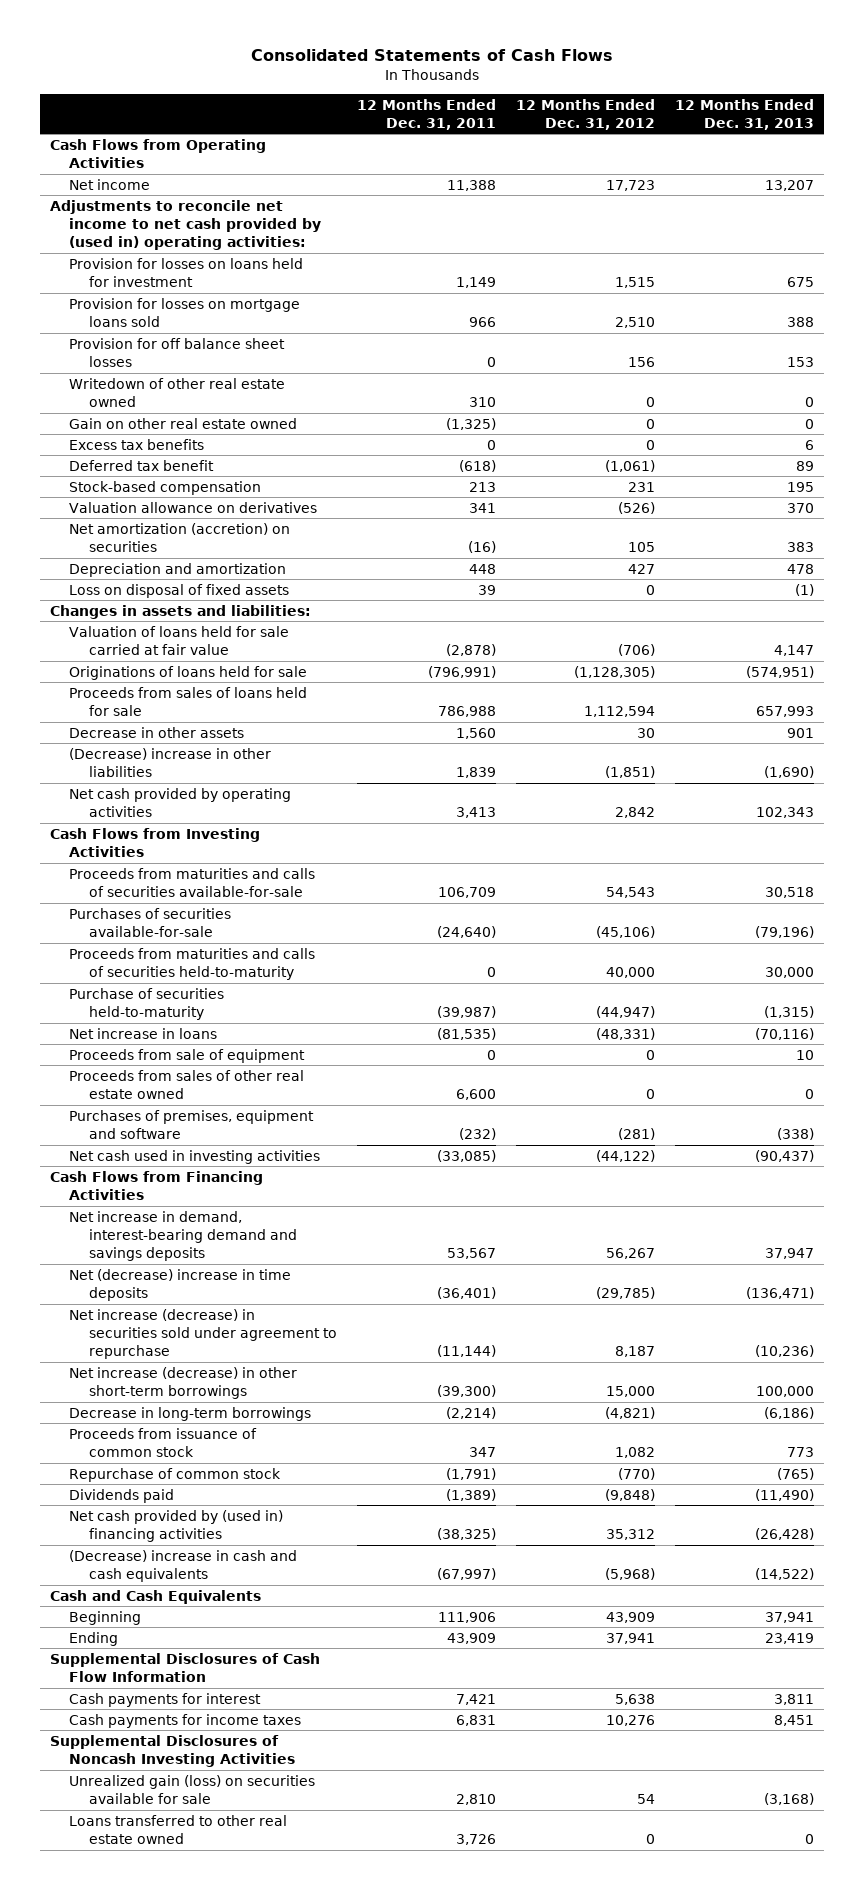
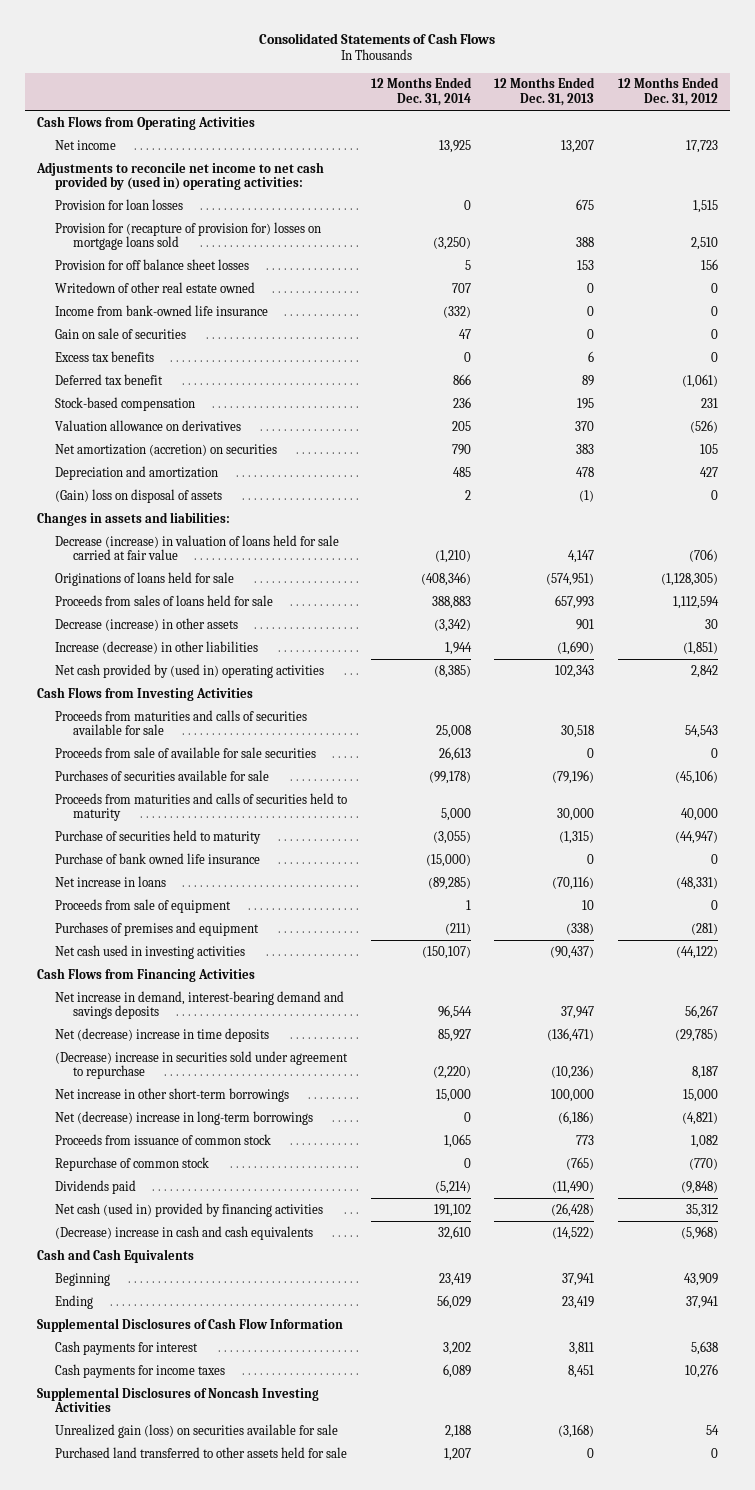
[356,98,496,130] 12 Months Ended Dec. 31, 2011 -> none
none -> [370,77,472,107] 12 Months Ended Dec. 31, 2014
[69,257,304,287] Provision for losses on loans held for investment -> [55,198,184,210] Provision for loan losses
[69,297,301,327] Provision for losses on mortgage loans sold -> [55,221,322,251] Provision for (recapture of provision for) losses on mortgage loans sold
[69,417,298,429] Gain on other real estate owned -> none
none -> [55,304,269,316] Income from bank-owned life insurance
none -> [55,327,187,339] Gain on sale of securities
[69,583,290,598] Loss on disposal of fixed assets -> [55,488,223,503] (Gain) loss on disposal of assets
[69,625,290,655] Valuation of loans held for sale carried at fair value -> [55,534,340,561] Decrease (increase) in valuation of loans held for sale carried at fair value
[69,726,245,738] Decrease in other assets -> [55,617,239,631] Decrease (increase) in other assets
[69,747,272,777] (Decrease) increase in other liabilities -> [55,640,259,654] Increase (decrease) in other liabilities
[69,787,292,817] Net cash provided by operating activities -> [55,663,325,678] Net cash provided by (used in) operating activities
[69,867,316,897] Proceeds from maturities and calls of securities available-for-sale -> [55,709,308,736] Proceeds from maturities and calls of securities available for sale
none -> [55,746,317,758] Proceeds from sale of available for sale securities
[69,907,232,937] Purchases of securities available-for-sale -> [55,769,270,781] Purchases of securities available for sale
[69,947,316,980] Proceeds from maturities and calls of securities held-to-maturity -> [55,792,348,822] Proceeds from maturities and calls of securities held to maturity
[69,987,225,1020] Purchase of securities held-to-maturity -> [55,829,262,844] Purchase of securities held to maturity
none -> [55,852,261,864] Purchase of bank owned life insurance
[69,1069,305,1099] Proceeds from sales of other real estate owned -> none
[69,1109,315,1139] Purchases of premises, equipment and software -> [55,921,260,936] Purchases of premises and equipment
[69,1308,337,1359] Net increase (decrease) in securities sold under agreement to repurchase -> [55,1050,349,1080] (Decrease) increase in securities sold under agreement to repurchase
[69,1366,298,1399] Net increase (decrease) in other short-term borrowings -> [55,1087,290,1102] Net increase in other short-term borrowings
[69,1406,312,1421] Decrease in long-term borrowings -> [55,1110,314,1125] Net (decrease) increase in long-term borrowings
[69,1509,284,1542] Net cash provided by (used in) financing activities -> [55,1202,324,1217] Net cash (used in) provided by financing activities
[69,1814,288,1844] Loans transferred to other real estate owned -> [55,1446,348,1458] Purchased land transferred to other assets held for sale

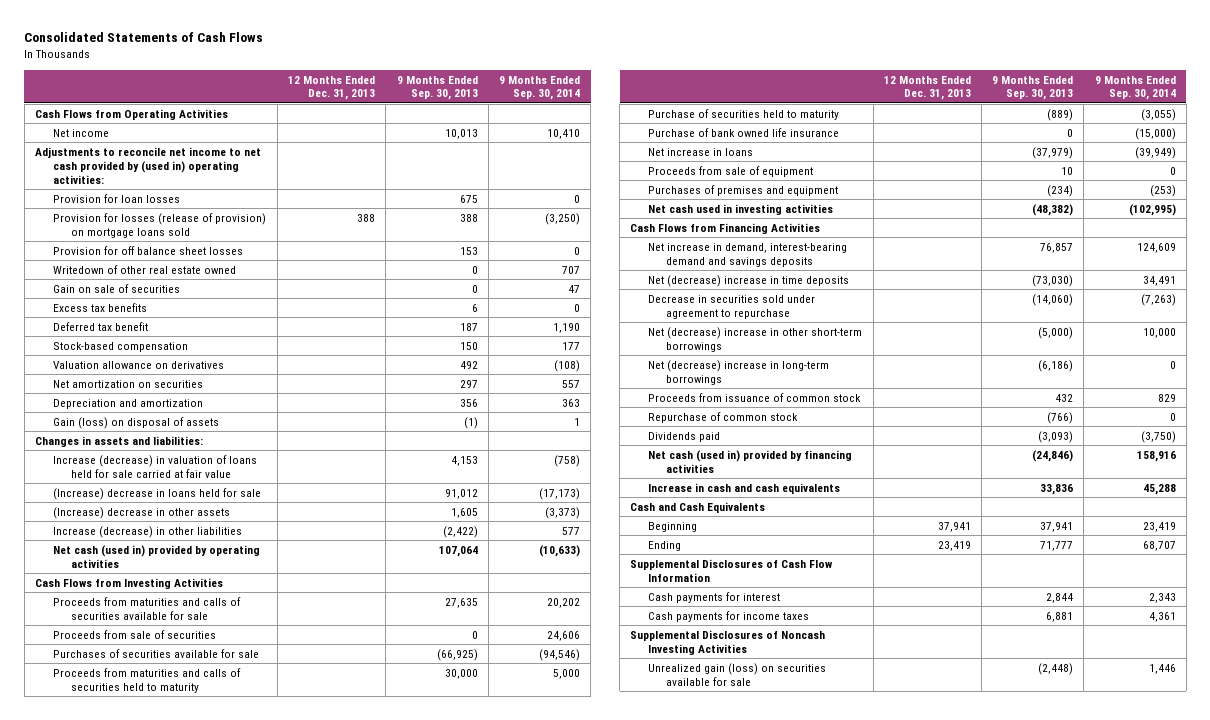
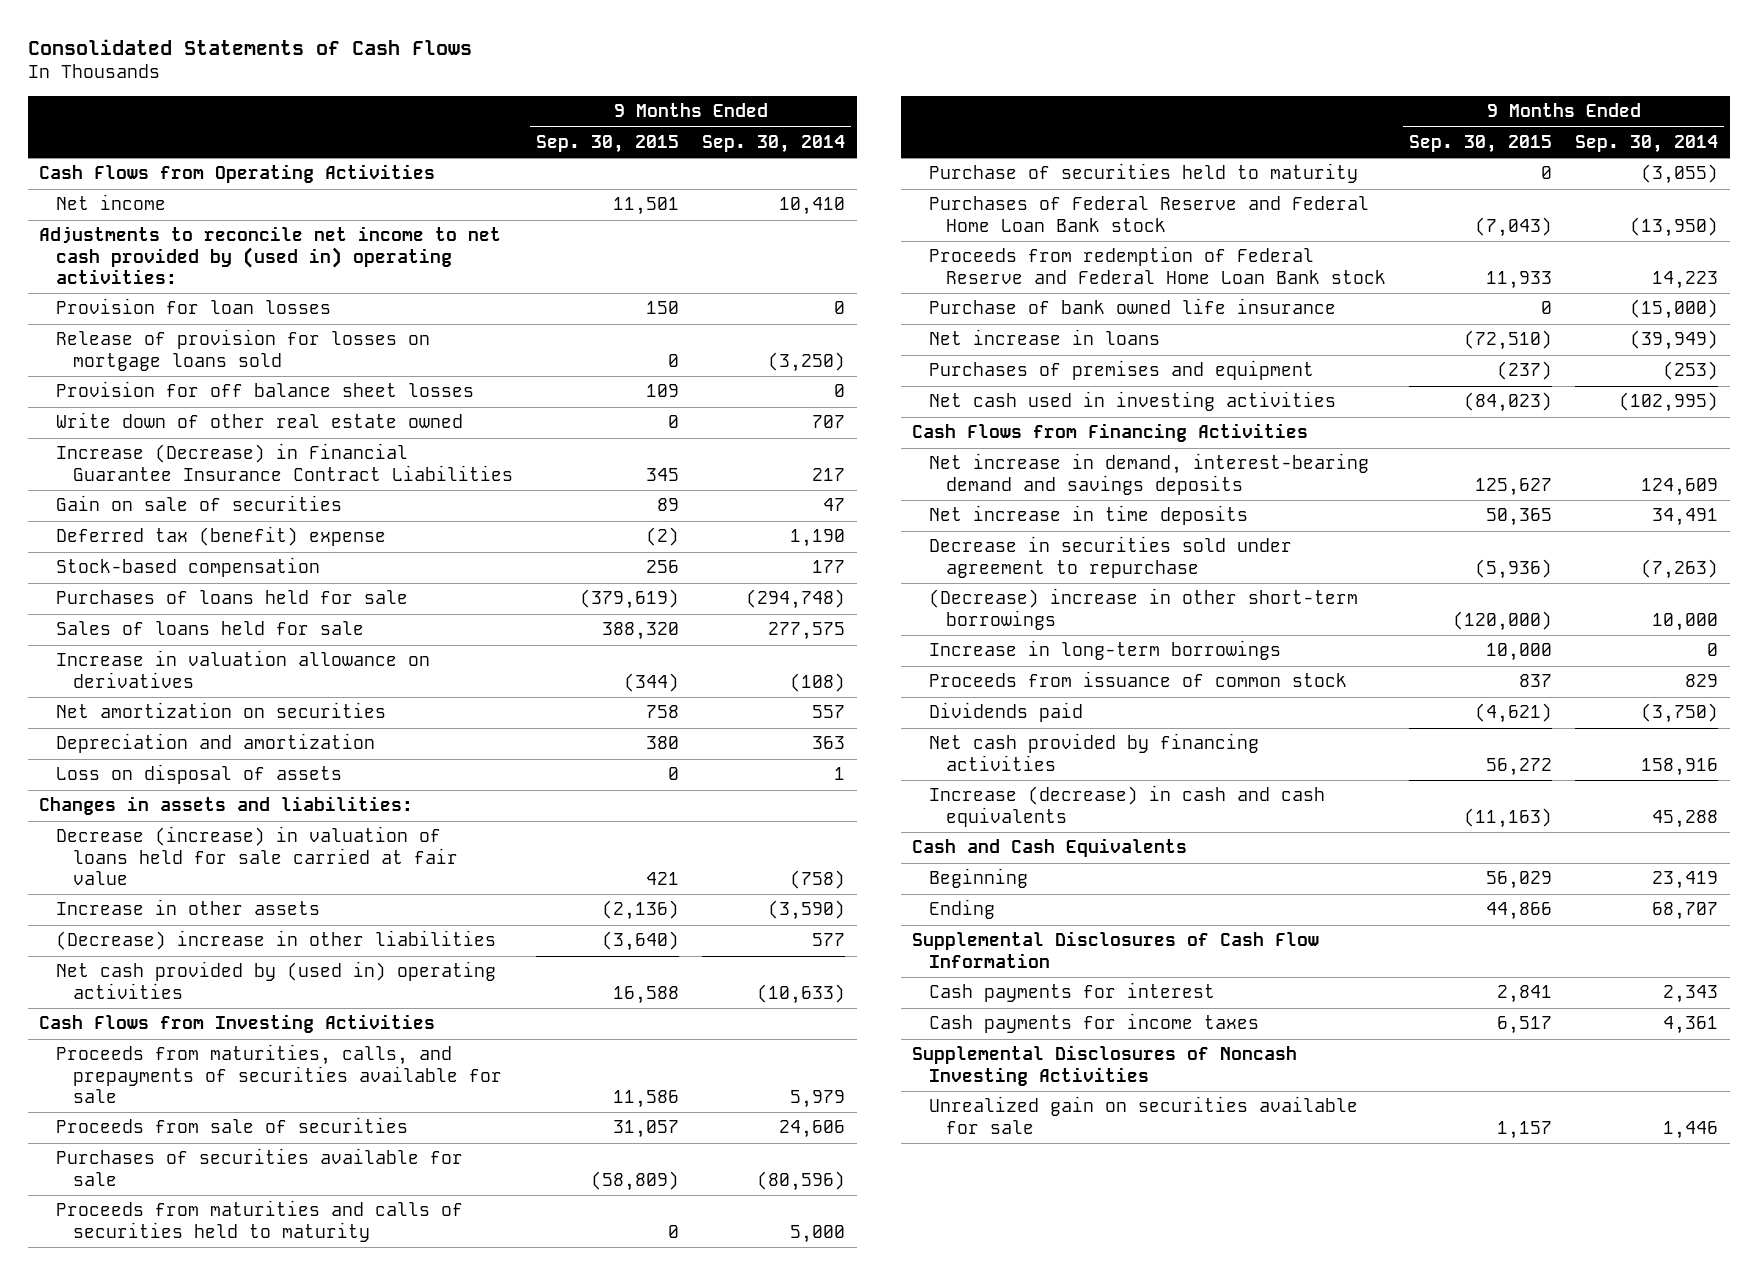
[288,75,376,101] 12 Months Ended Dec. 31, 2013 -> none
[396,75,478,101] 9 Months Ended Sep. 30, 2013 -> none
none -> [536,135,680,154] Sep. 30, 2015
[52,212,266,238] Provision for losses (release of provision) on mortgage loans sold -> [55,329,430,371] Release of provision for losses on mortgage loans sold
[52,264,236,274] Writedown of other real estate owned -> [55,412,463,429] Write down of other real estate owned
none -> [55,443,513,481] Increase (Decrease) in Financial Guarantee Insurance Contract Liabilities
[52,302,147,312] Excess tax benefits -> none
[52,321,148,331] Deferred tax benefit -> [55,526,386,547] Deferred tax (benefit) expense
none -> [55,590,408,605] Purchases of loans held for sale
none -> [55,621,364,636] Sales of loans held for sale
[52,360,224,369] Valuation allowance on derivatives -> [55,650,430,688] Increase in valuation allowance on derivatives
[52,416,219,429] Gain (loss) on disposal of assets -> [55,764,342,785] Loss on disposal of assets
[52,487,261,500] (Increase) decrease in loans held for sale -> none
[52,454,257,478] Increase (decrease) in valuation of loans held for sale carried at fair value -> [55,826,458,886] Decrease (increase) in valuation of loans held for sale carried at fair value
[52,506,230,519] (Increase) decrease in other assets -> [55,899,320,916] Increase in other assets
[544,506,580,519] (3,373) -> [768,900,846,921] (3,590)
[52,525,242,538] Increase (decrease) in other liabilities -> [55,930,496,951] (Decrease) increase in other liabilities
[52,544,260,568] Net cash (used in) provided by operating activities -> [55,961,496,999] Net cash provided by (used in) operating activities
[52,596,241,620] Proceeds from maturities and calls of securities available for sale -> [55,1044,502,1104] Proceeds from maturities, calls, and prepayments of securities available for sale
[546,597,580,608] 20,202 -> [790,1090,846,1109] 5,979
[538,648,580,661] (94,546) -> [757,1170,846,1191] (80,596)
none -> [929,196,1370,232] Purchases of Federal Reserve and Federal Home Loan Bank stock
none -> [929,246,1386,284] Proceeds from redemption of Federal Reserve and Federal Home Loan Bank stock
[648,165,814,177] Proceeds from sale of equipment -> none
[648,274,850,287] Net (decrease) increase in time deposits -> [929,505,1249,526] Net increase in time deposits
[648,326,863,352] Net (decrease) increase in other short-term borrowings -> [929,588,1359,630] (Decrease) increase in other short-term borrowings
[648,359,830,385] Net (decrease) increase in long-term borrowings -> [929,640,1282,661] Increase in long-term borrowings
[648,411,799,423] Repurchase of common stock -> none
[648,449,853,473] Net cash (used in) provided by financing activities -> [929,733,1260,771] Net cash provided by financing activities
[648,482,841,494] Increase in cash and cash equivalents -> [929,785,1326,827] Increase (decrease) in cash and cash equivalents
[648,662,827,686] Unrealized gain (loss) on securities available for sale -> [929,1096,1359,1134] Unrealized gain on securities available for sale

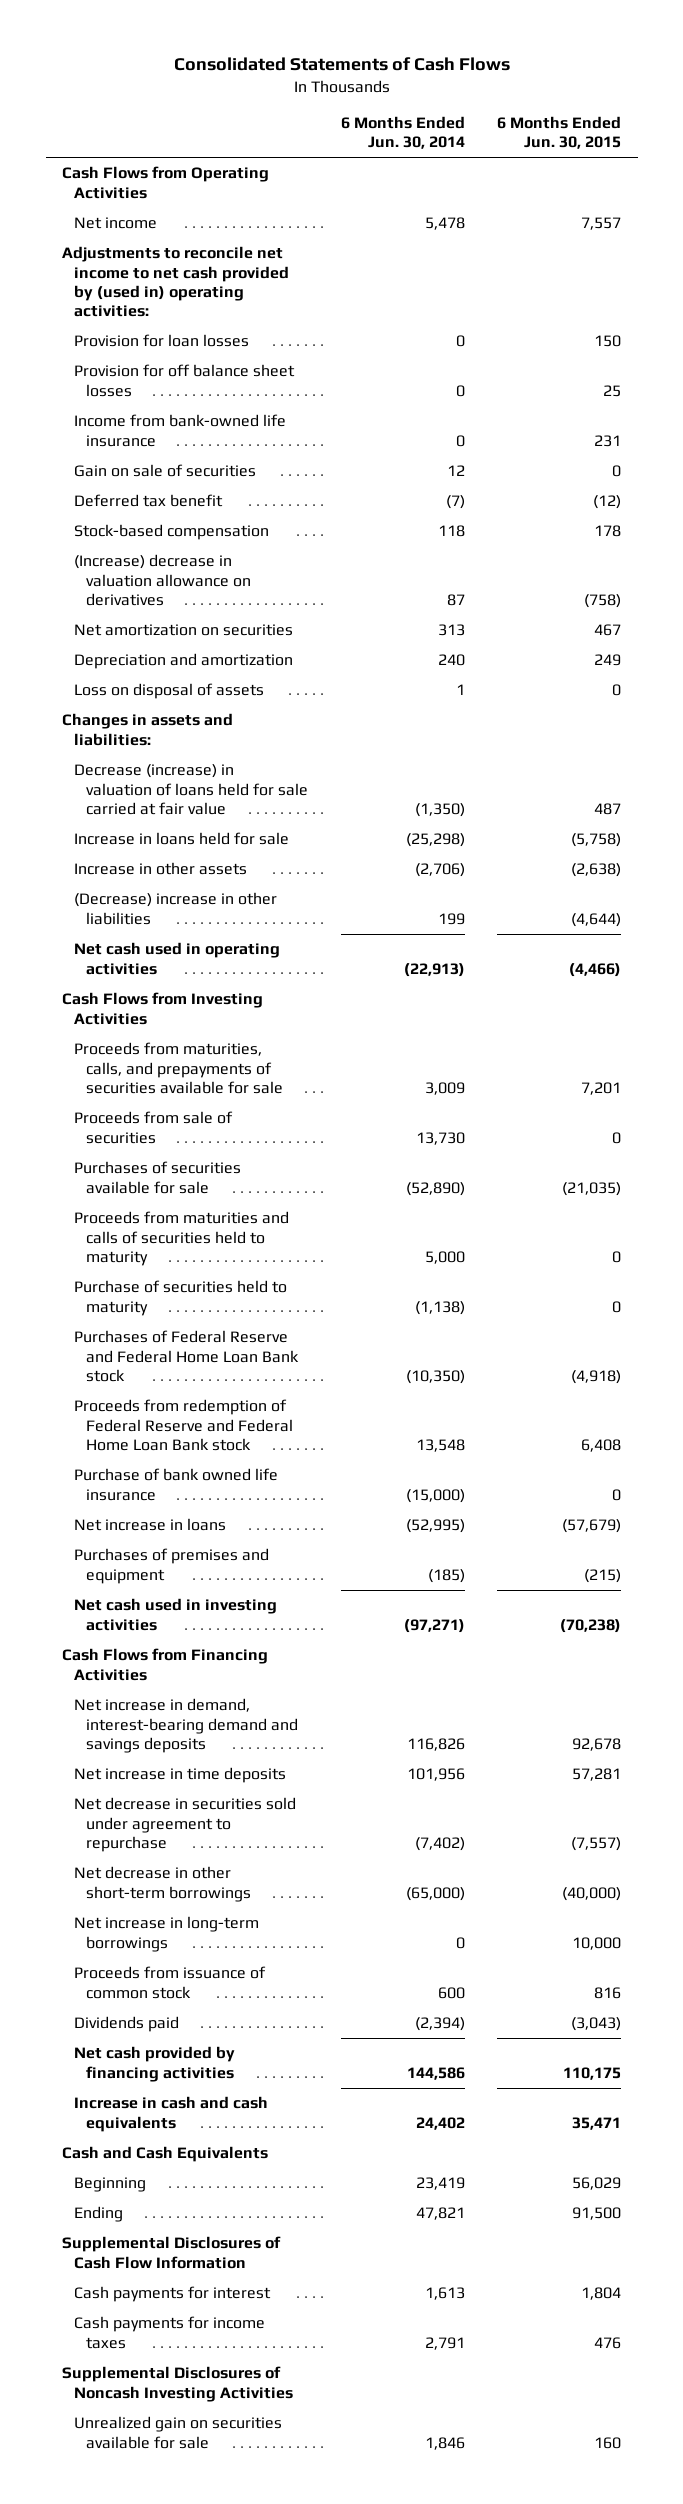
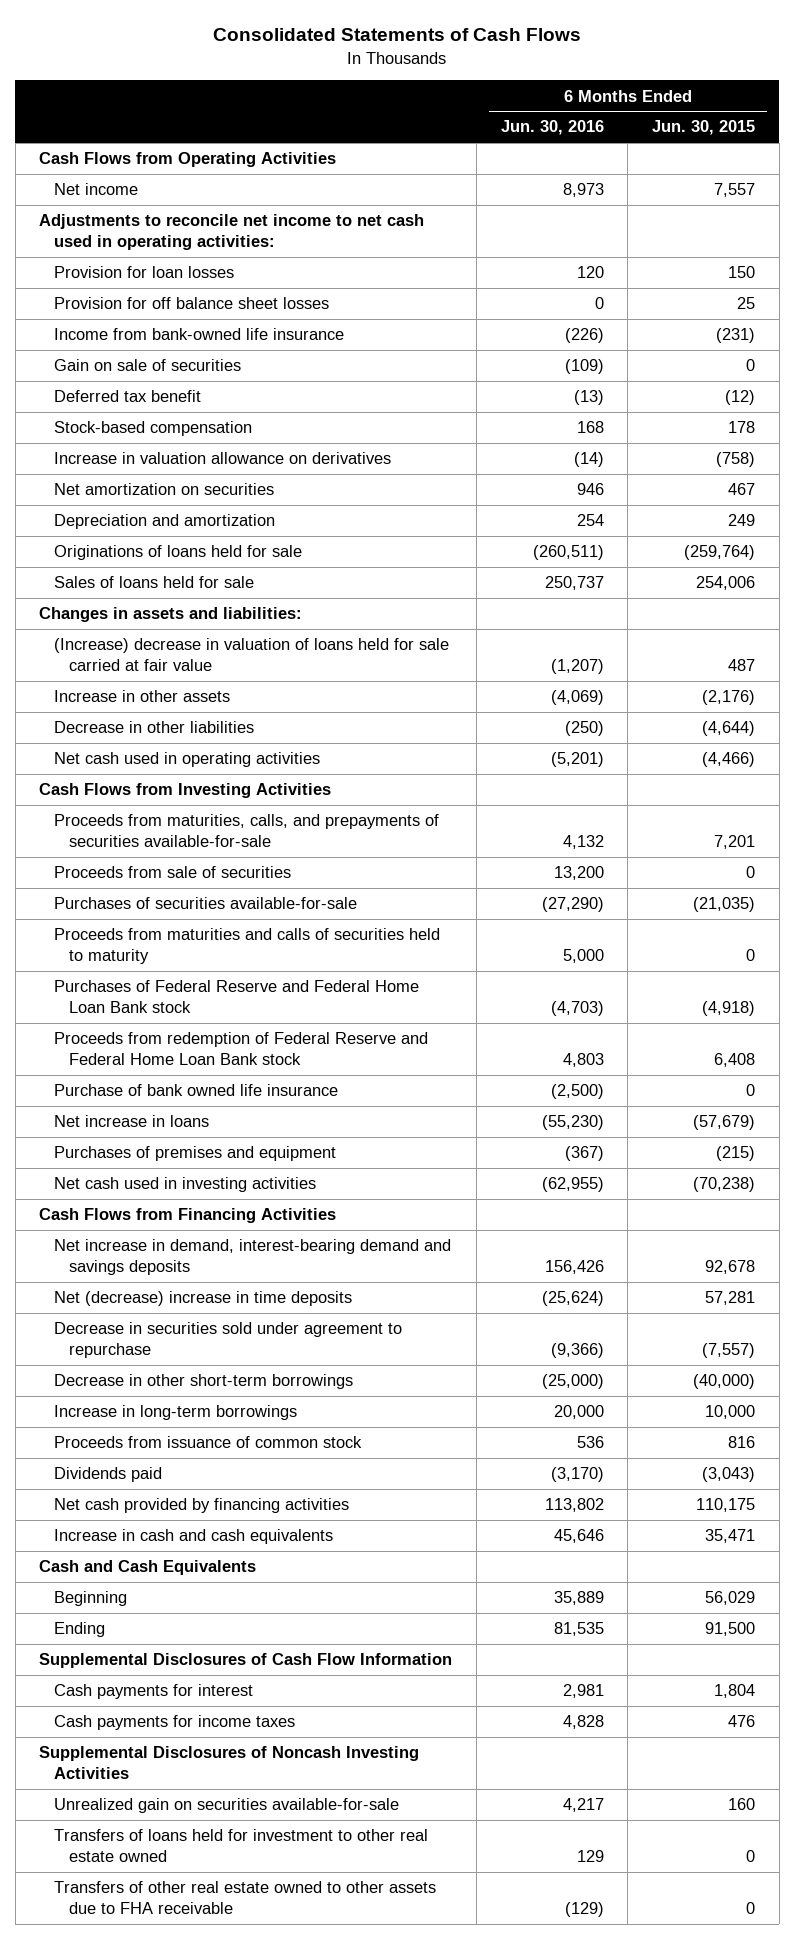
[340,116,465,150] 6 Months Ended Jun. 30, 2014 -> none
none -> [500,120,604,136] Jun. 30, 2016
[62,246,290,318] Adjustments to reconcile net income to net cash provided by (used in) operating activities: -> [39,214,425,250] Adjustments to reconcile net income to net cash used in operating activities:
[594,434,622,447] 231 -> [716,328,756,344] (231)
[74,554,252,607] (Increase) decrease in valuation allowance on derivatives -> [54,452,392,465] Increase in valuation allowance on derivatives
[74,683,265,700] Loss on disposal of assets -> none
none -> [54,545,303,561] Originations of loans held for sale
none -> [54,576,255,589] Sales of loans held for sale
[74,832,290,846] Increase in loans held for sale -> none
[74,764,309,816] Decrease (increase) in valuation of loans held for sale carried at fair value -> [54,638,450,671] (Increase) decrease in valuation of loans held for sale carried at fair value
[571,863,622,878] (2,638) -> [702,690,756,706] (2,176)
[74,892,278,925] (Decrease) increase in other liabilities -> [54,721,255,734] Decrease in other liabilities
[74,1042,284,1095] Proceeds from maturities, calls, and prepayments of securities available for sale -> [54,814,440,847] Proceeds from maturities, calls, and prepayments of securities available-for-sale
[74,1161,242,1194] Purchases of securities available for sale -> [54,897,358,910] Purchases of securities available-for-sale
[74,1280,288,1316] Purchase of securities held to maturity -> none
[74,1767,287,1784] Net increase in time deposits -> [54,1291,353,1307] Net (decrease) increase in time deposits
[74,1797,297,1853] Net decrease in securities sold under agreement to repurchase -> [54,1322,403,1358] Decrease in securities sold under agreement to repurchase
[74,1866,252,1902] Net decrease in other short-term borrowings -> [54,1374,354,1390] Decrease in other short-term borrowings
[74,1916,260,1952] Net increase in long-term borrowings -> [54,1405,298,1421] Increase in long-term borrowings
[74,2416,283,2449] Unrealized gain on securities available for sale -> [54,1798,400,1814] Unrealized gain on securities available-for-sale
none -> [54,1829,429,1862] Transfers of loans held for investment to other real estate owned
none -> [54,1881,437,1914] Transfers of other real estate owned to other assets due to FHA receivable

